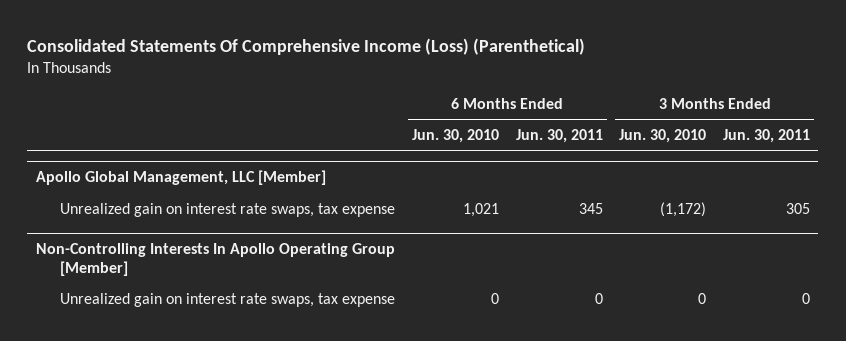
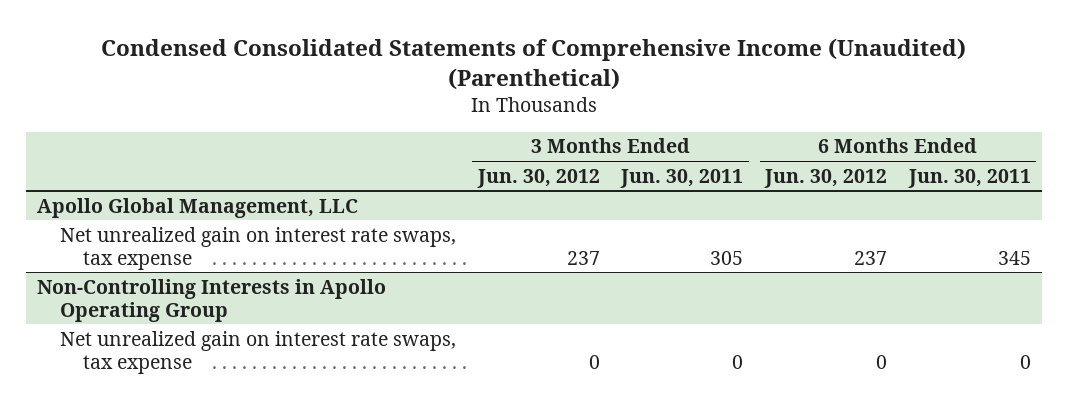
[27,37,586,55] Consolidated Statements Of Comprehensive Income (Loss) (Parenthetical) -> [100,38,966,91] Condensed Consolidated Statements of Comprehensive Income (Unaudited) (Parenthetical)
[411,129,499,144] Jun. 30, 2010 -> none
[619,129,707,144] Jun. 30, 2010 -> none
none -> [476,168,600,188] Jun. 30, 2012
none -> [764,168,888,188] Jun. 30, 2012
[35,170,326,186] Apollo Global Management, LLC [Member] -> [36,197,358,218] Apollo Global Management, LLC
[60,202,396,217] Unrealized gain on interest rate swaps, tax expense -> [59,226,456,270] Net unrealized gain on interest rate swaps, tax expense
[35,243,395,276] Non-Controlling Interests In Apollo Operating Group [Member] -> [36,278,386,322] Non-Controlling Interests in Apollo Operating Group
[60,292,396,307] Unrealized gain on interest rate swaps, tax expense -> [59,330,456,374] Net unrealized gain on interest rate swaps, tax expense

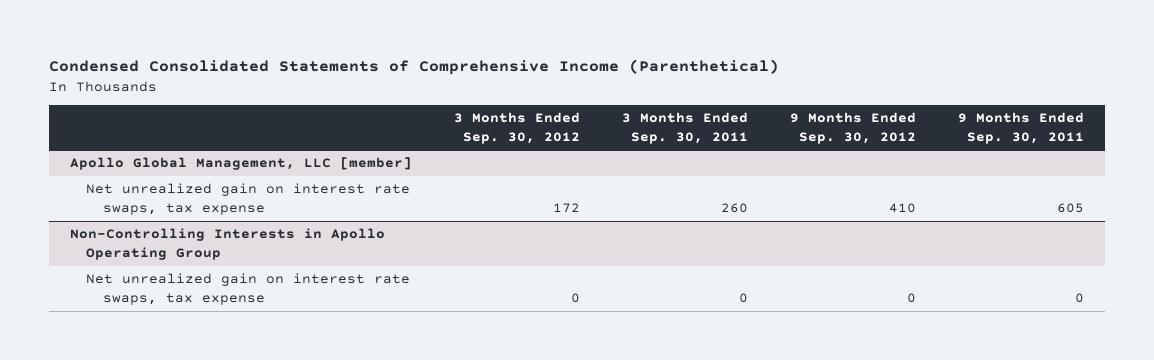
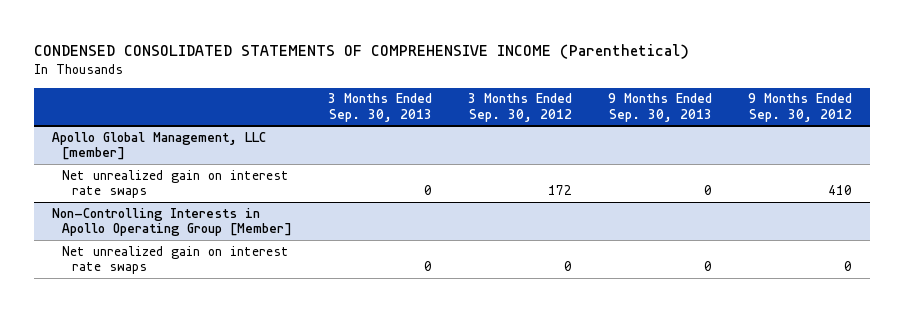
[48,59,779,76] Condensed Consolidated Statements of Comprehensive Income (Parenthetical) -> [34,43,690,59] CONDENSED CONSOLIDATED STATEMENTS OF COMPREHENSIVE INCOME (Parenthetical)
[621,112,748,144] 3 Months Ended Sep. 30, 2011 -> none
[957,112,1084,144] 9 Months Ended Sep. 30, 2011 -> none
none -> [328,93,433,122] 3 Months Ended Sep. 30, 2013
none -> [608,93,713,122] 9 Months Ended Sep. 30, 2013
[86,183,411,215] Net unrealized gain on interest rate swaps, tax expense -> [62,169,290,199] Net unrealized gain on interest rate swaps
[69,228,385,260] Non-Controlling Interests in Apollo Operating Group -> [52,207,293,237] Non-Controlling Interests in Apollo Operating Group [Member]
[86,273,411,305] Net unrealized gain on interest rate swaps, tax expense -> [62,245,290,275] Net unrealized gain on interest rate swaps

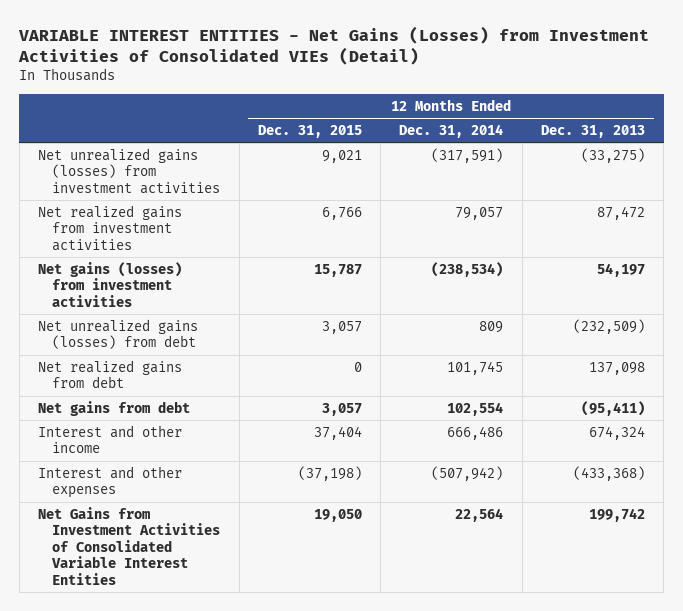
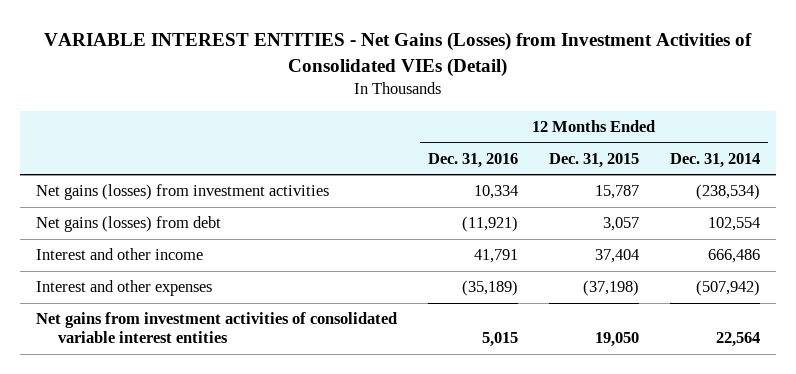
[541,125,646,139] Dec. 31, 2013 -> none
none -> [427,152,518,168] Dec. 31, 2016
[38,147,221,194] Net unrealized gains (losses) from investment activities -> none
[38,204,183,251] Net realized gains from investment activities -> none
[38,318,199,350] Net unrealized gains (losses) from debt -> none
[38,359,183,389] Net realized gains from debt -> none
[38,400,191,416] Net gains from debt -> [35,216,221,233] Net gains (losses) from debt
[38,506,221,585] Net Gains from Investment Activities of Consolidated Variable Interest Entities -> [35,312,397,344] Net gains from investment activities of consolidated variable interest entities

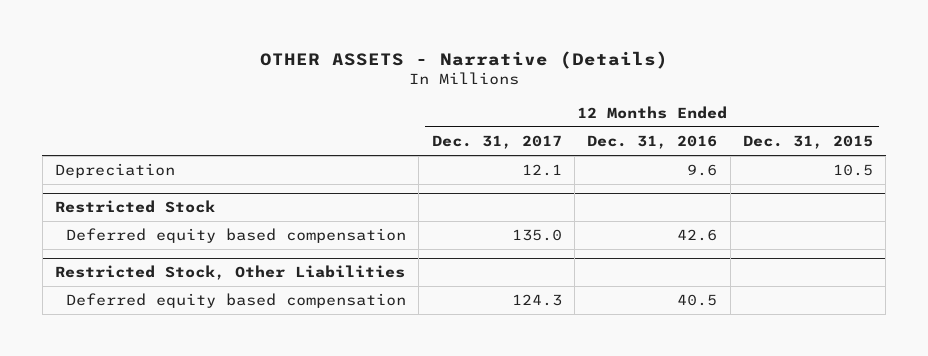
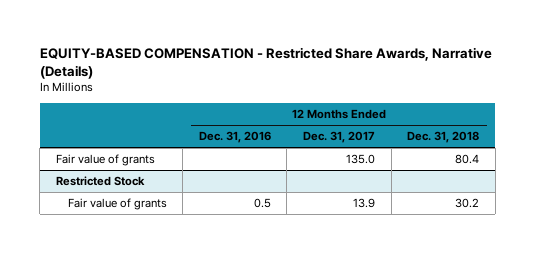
[260,50,669,69] OTHER ASSETS - Narrative (Details) -> [39,46,492,79] EQUITY-BASED COMPENSATION - Restricted Share Awards, Narrative (Details)
[742,135,873,150] Dec. 31, 2015 -> none
none -> [407,131,480,144] Dec. 31, 2018
[55,163,176,179] Depreciation -> none
none -> [55,154,155,167] Fair value of grants
[66,228,407,244] Deferred equity based compensation -> none
[55,265,406,281] Restricted Stock, Other Liabilities -> none
[66,293,407,309] Deferred equity based compensation -> none
none -> [67,198,167,211] Fair value of grants

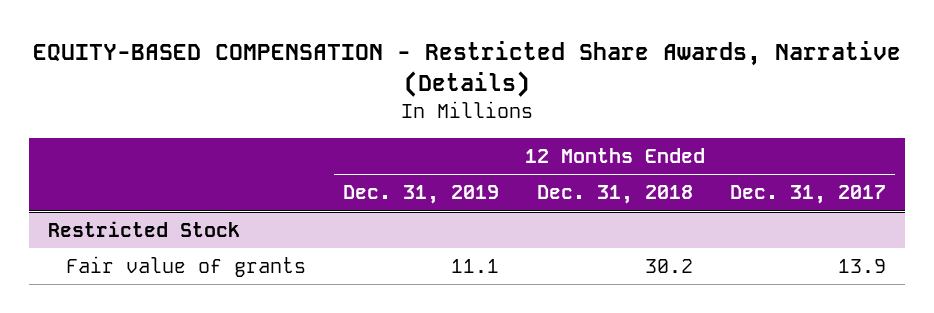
[198,131,271,144] Dec. 31, 2016 -> none
none -> [343,185,500,205] Dec. 31, 2019
[55,154,155,167] Fair value of grants -> none

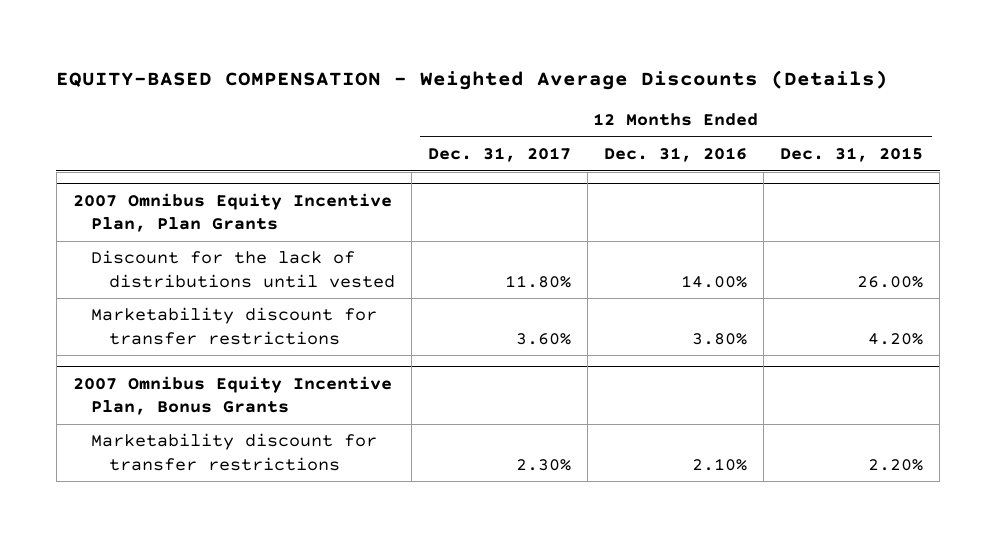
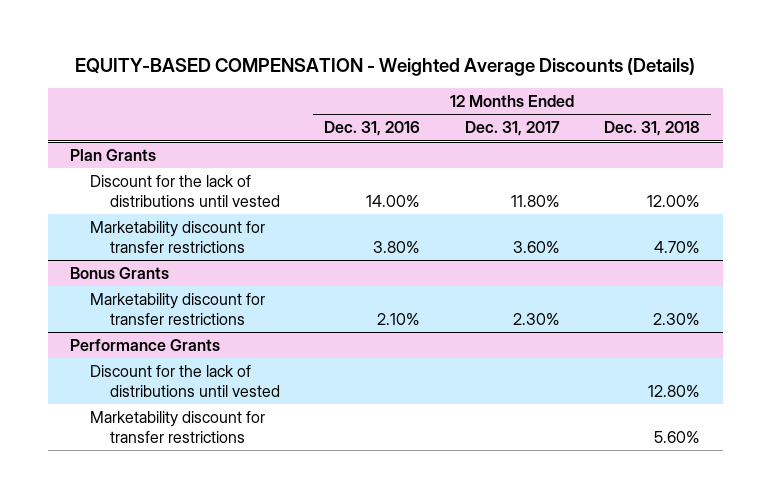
[780,147,924,163] Dec. 31, 2015 -> none
none -> [604,121,701,137] Dec. 31, 2018
[72,193,392,233] 2007 Omnibus Equity Incentive Plan, Plan Grants -> [69,148,156,161] Plan Grants
[72,376,392,416] 2007 Omnibus Equity Incentive Plan, Bonus Grants -> [69,266,169,279] Bonus Grants
none -> [69,338,220,351] Performance Grants
none -> [89,364,280,398] Discount for the lack of distributions until vested
none -> [89,410,265,444] Marketability discount for transfer restrictions

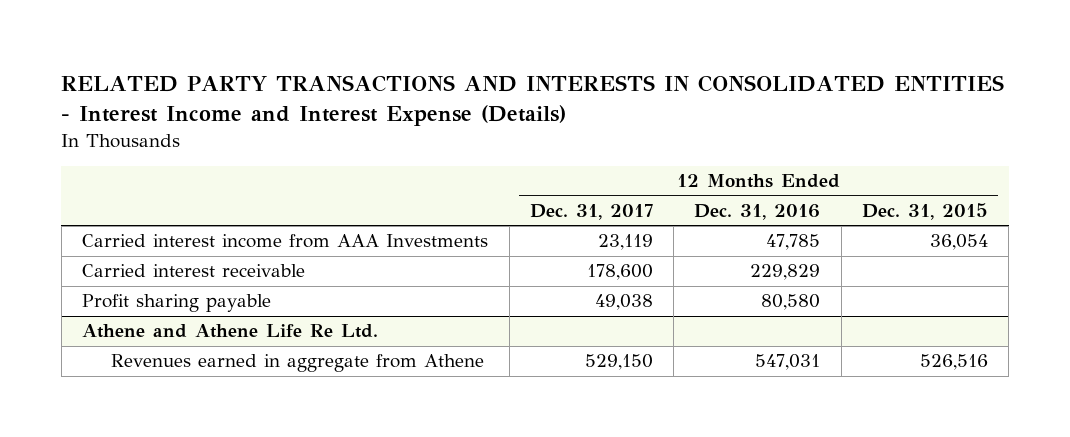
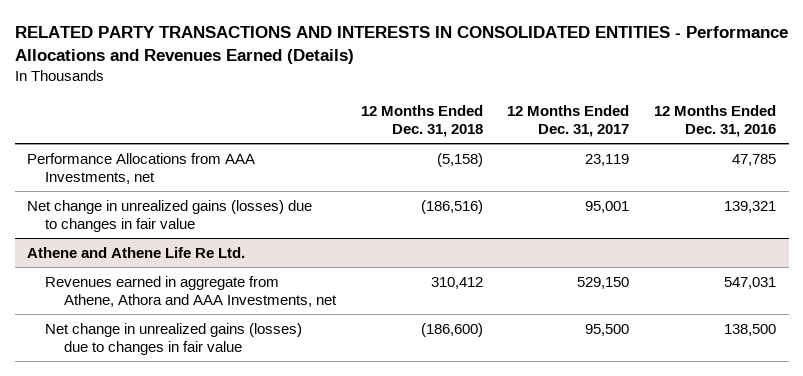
[61,75,1005,126] RELATED PARTY TRANSACTIONS AND INTERESTS IN CONSOLIDATED ENTITIES - Interest Income and Interest Expense (Details) -> [14,25,788,64] RELATED PARTY TRANSACTIONS AND INTERESTS IN CONSOLIDATED ENTITIES - Performance Allocations and Revenues Earned (Details)
[862,202,989,220] Dec. 31, 2015 -> none
none -> [360,104,483,137] 12 Months Ended Dec. 31, 2018
[82,264,306,278] Carried interest receivable -> none
[82,294,272,313] Profit sharing payable -> none
[82,234,489,249] Carried interest income from AAA Investments -> [26,152,255,184] Performance Allocations from AAA Investments, net
none -> [26,199,312,232] Net change in unrealized gains (losses) due to changes in fair value
[111,354,485,373] Revenues earned in aggregate from Athene -> [45,275,337,307] Revenues earned in aggregate from Athene, Athora and AAA Investments, net
none -> [45,322,303,355] Net change in unrealized gains (losses) due to changes in fair value

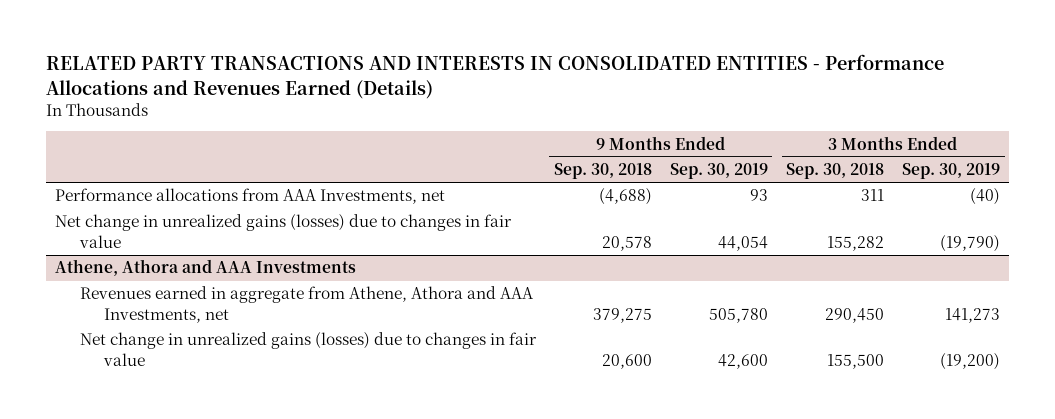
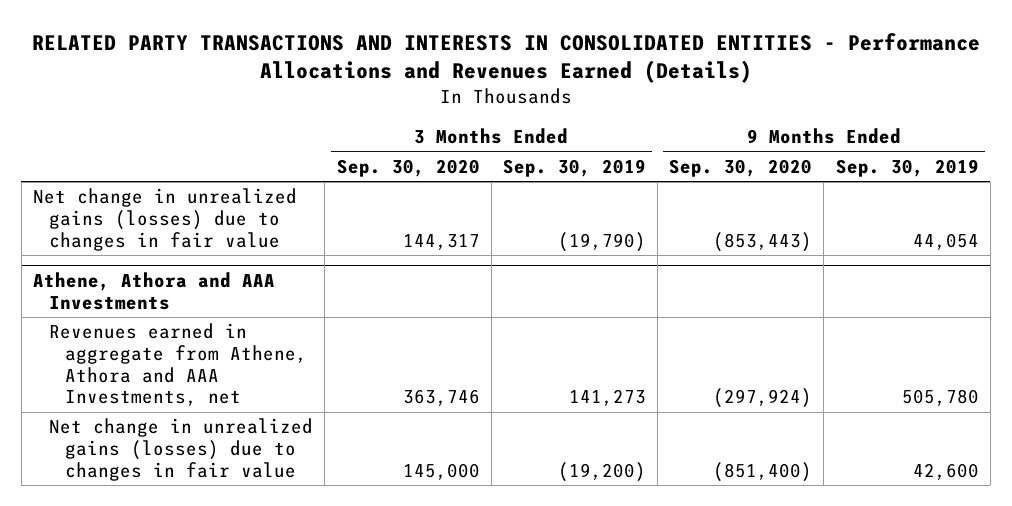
[553,163,652,180] Sep. 30, 2018 -> none
[786,163,885,180] Sep. 30, 2018 -> none
none -> [336,158,480,177] Sep. 30, 2020
none -> [669,158,813,177] Sep. 30, 2020
[55,188,446,205] Performance allocations from AAA Investments, net -> none

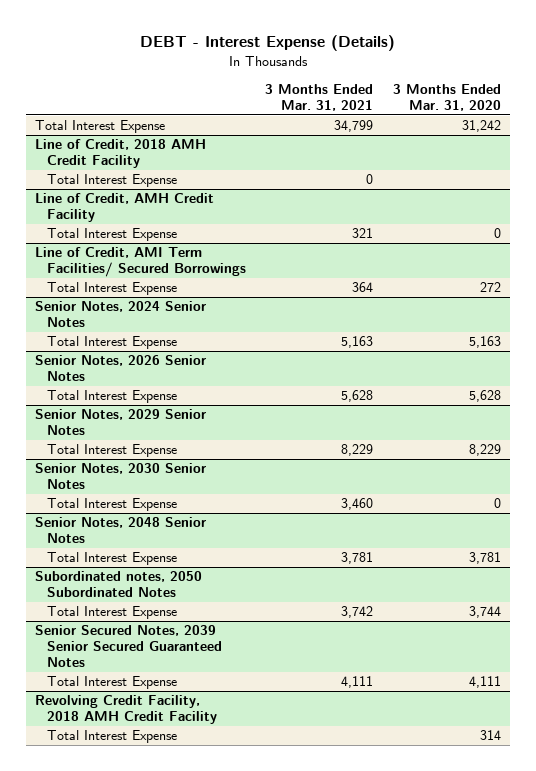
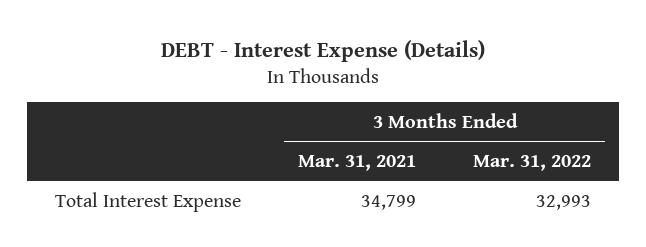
[392,83,501,111] 3 Months Ended Mar. 31, 2020 -> none
none -> [472,154,591,171] Mar. 31, 2022
[35,139,207,169] Line of Credit, 2018 AMH Credit Facility -> none
[47,174,178,188] Total Interest Expense -> none
[35,193,215,223] Line of Credit, AMH Credit Facility -> none
[47,228,178,242] Total Interest Expense -> none
[35,247,247,278] Line of Credit, AMI Term Facilities/ Secured Borrowings -> none
[47,282,178,296] Total Interest Expense -> none
[35,301,207,328] Senior Notes, 2024 Senior Notes -> none
[47,336,178,350] Total Interest Expense -> none
[35,355,207,382] Senior Notes, 2026 Senior Notes -> none
[47,390,178,404] Total Interest Expense -> none
[35,409,207,436] Senior Notes, 2029 Senior Notes -> none
[47,444,178,458] Total Interest Expense -> none
[35,463,207,490] Senior Notes, 2030 Senior Notes -> none
[47,498,178,512] Total Interest Expense -> none
[35,517,207,544] Senior Notes, 2048 Senior Notes -> none
[47,552,178,566] Total Interest Expense -> none
[35,571,203,598] Subordinated notes, 2050 Subordinated Notes -> none
[47,606,178,620] Total Interest Expense -> none
[35,625,223,668] Senior Secured Notes, 2039 Senior Secured Guaranteed Notes -> none
[47,676,178,690] Total Interest Expense -> none
[35,695,218,725] Revolving Credit Facility, 2018 AMH Credit Facility -> none
[47,730,178,744] Total Interest Expense -> none

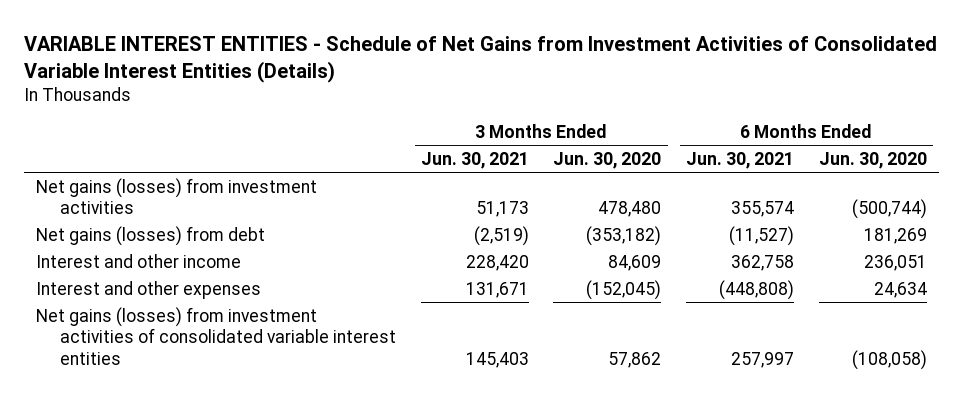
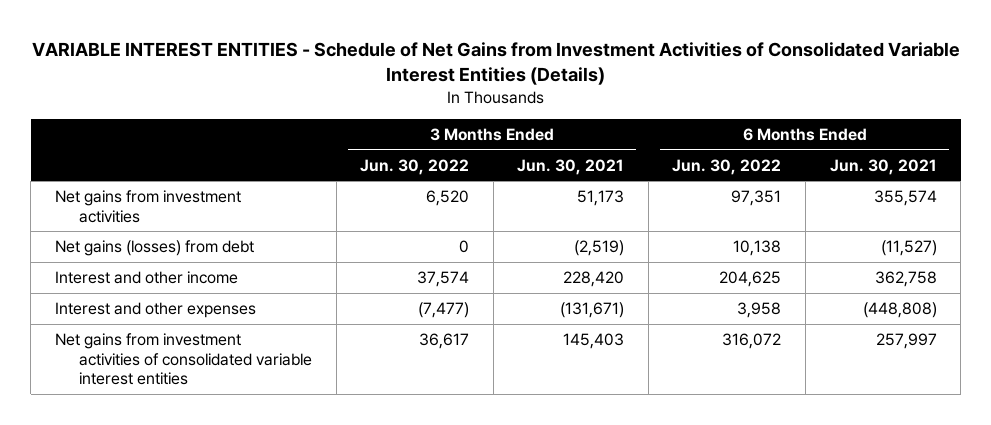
[553,151,662,169] Jun. 30, 2020 -> none
[818,151,927,169] Jun. 30, 2020 -> none
none -> [360,158,470,175] Jun. 30, 2022
none -> [672,158,782,175] Jun. 30, 2022
[36,177,318,215] Net gains (losses) from investment activities -> [54,190,241,223] Net gains from investment activities
[465,281,529,298] 131,671 -> [560,302,625,319] (131,671)
[36,306,397,365] Net gains (losses) from investment activities of consolidated variable interest entities -> [54,333,313,385] Net gains from investment activities of consolidated variable interest entities

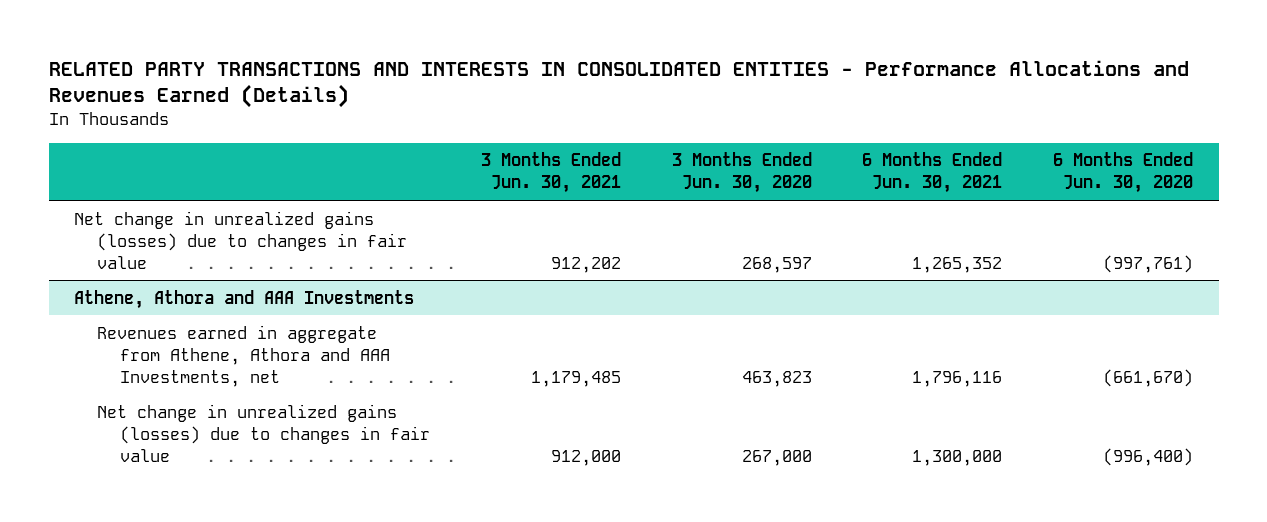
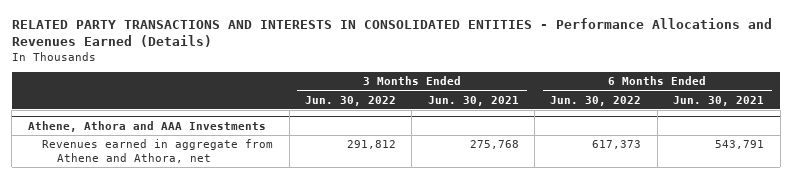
[671,152,812,194] 3 Months Ended Jun. 30, 2020 -> none
[1053,152,1194,194] 6 Months Ended Jun. 30, 2020 -> none
none -> [304,95,396,106] Jun. 30, 2022
none -> [550,95,642,106] Jun. 30, 2022
[74,210,408,269] Net change in unrealized gains (losses) due to changes in fair value -> none
[97,403,431,462] Net change in unrealized gains (losses) due to changes in fair value -> none
[97,324,391,387] Revenues earned in aggregate from Athene, Athora and AAA Investments, net -> [42,139,274,163] Revenues earned in aggregate from Athene and Athora, net
[531,370,622,387] 1,179,485 -> [469,140,519,150] 275,768
[912,370,1003,387] 1,796,116 -> [715,140,765,150] 543,791

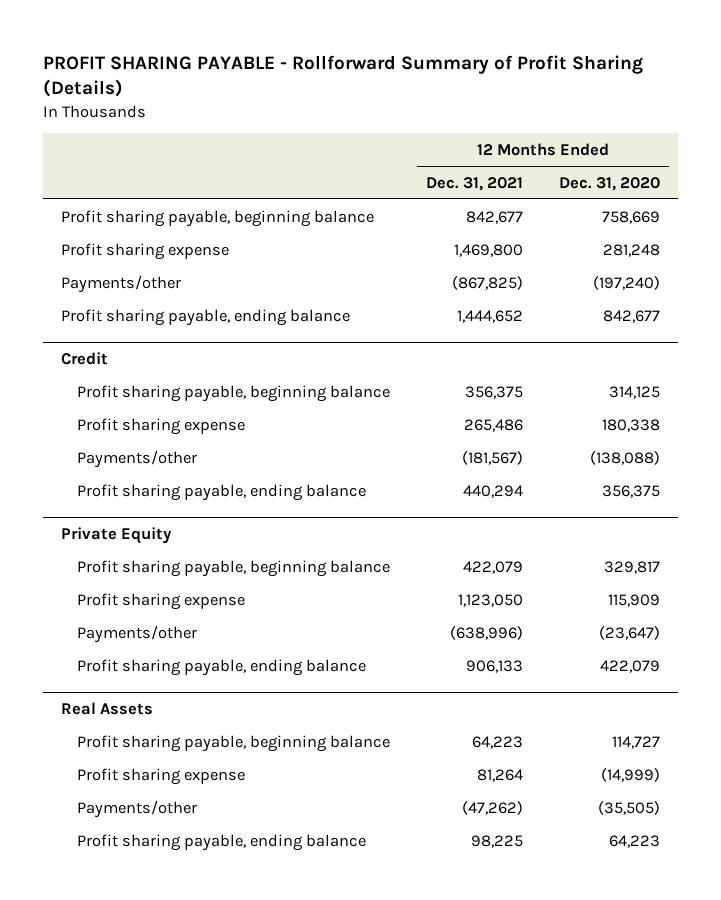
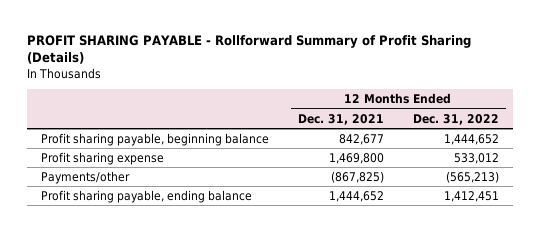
[559,176,661,191] Dec. 31, 2020 -> none
none -> [412,113,499,125] Dec. 31, 2022
[60,351,108,365] Credit -> none
[77,384,391,402] Profit sharing payable, beginning balance -> none
[77,417,246,435] Profit sharing expense -> none
[77,449,198,468] Payments/other -> none
[77,483,367,501] Profit sharing payable, ending balance -> none
[60,526,172,544] Private Equity -> none
[77,559,391,577] Profit sharing payable, beginning balance -> none
[77,592,246,610] Profit sharing expense -> none
[77,624,198,643] Payments/other -> none
[77,658,367,676] Profit sharing payable, ending balance -> none
[60,701,153,715] Real Assets -> none
[77,734,391,752] Profit sharing payable, beginning balance -> none
[77,767,246,785] Profit sharing expense -> none
[77,799,198,818] Payments/other -> none
[77,833,367,851] Profit sharing payable, ending balance -> none

